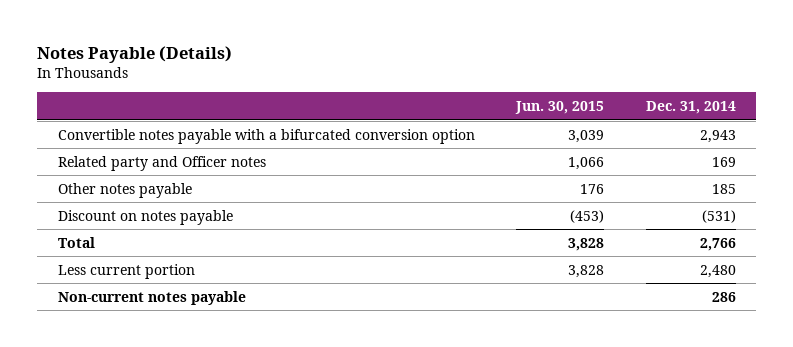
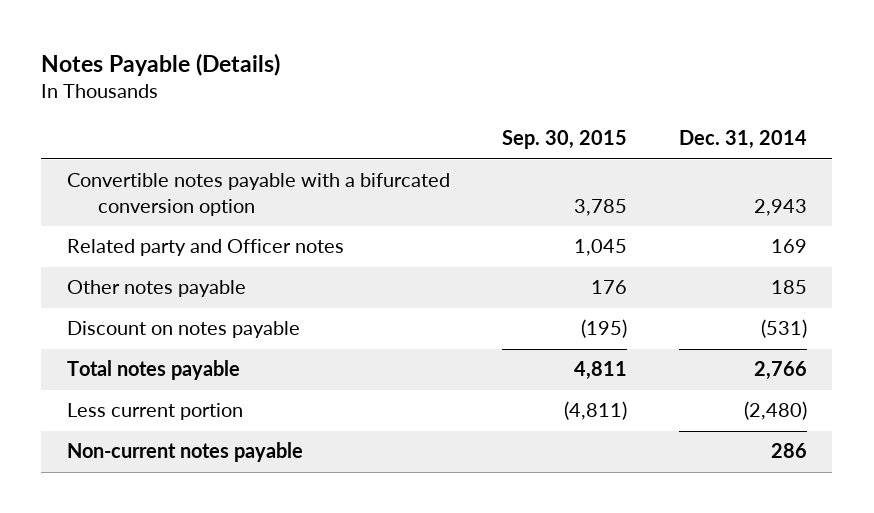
[515,101,605,115] Jun. 30, 2015 -> none
none -> [501,130,627,150] Sep. 30, 2015
[57,236,95,248] Total -> [67,360,241,381] Total notes payable
[699,264,736,278] 2,480 -> [743,401,807,421] (2,480)

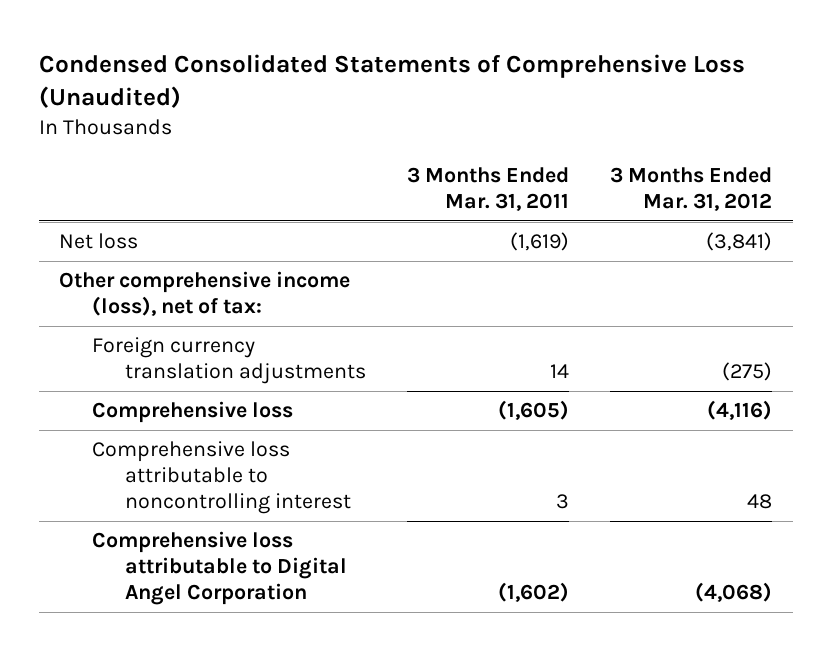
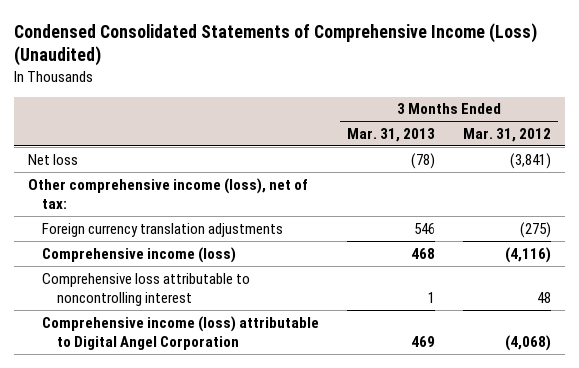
[38,53,745,109] Condensed Consolidated Statements of Comprehensive Loss (Unaudited) -> [14,22,538,67] Condensed Consolidated Statements of Comprehensive Income (Loss) (Unaudited)
[407,167,570,211] 3 Months Ended Mar. 31, 2011 -> none
none -> [347,127,436,142] Mar. 31, 2013
[92,401,294,424] Comprehensive loss -> [42,246,237,263] Comprehensive income (loss)
[92,531,348,606] Comprehensive loss attributable to Digital Angel Corporation -> [42,315,320,350] Comprehensive income (loss) attributable to Digital Angel Corporation

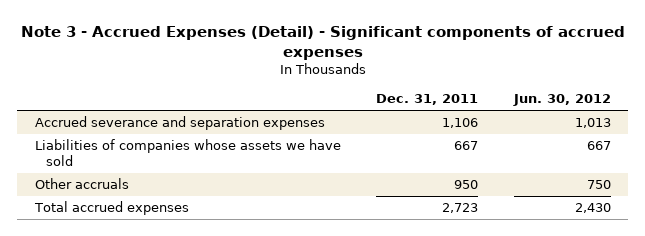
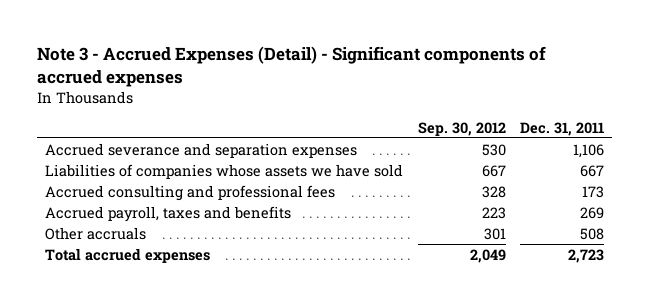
[512,94,611,107] Jun. 30, 2012 -> none
none -> [417,121,506,136] Sep. 30, 2012
none -> [44,184,335,201] Accrued consulting and professional fees
none -> [44,205,291,222] Accrued payroll, taxes and benefits
[454,180,479,190] 950 -> [580,227,605,240] 508

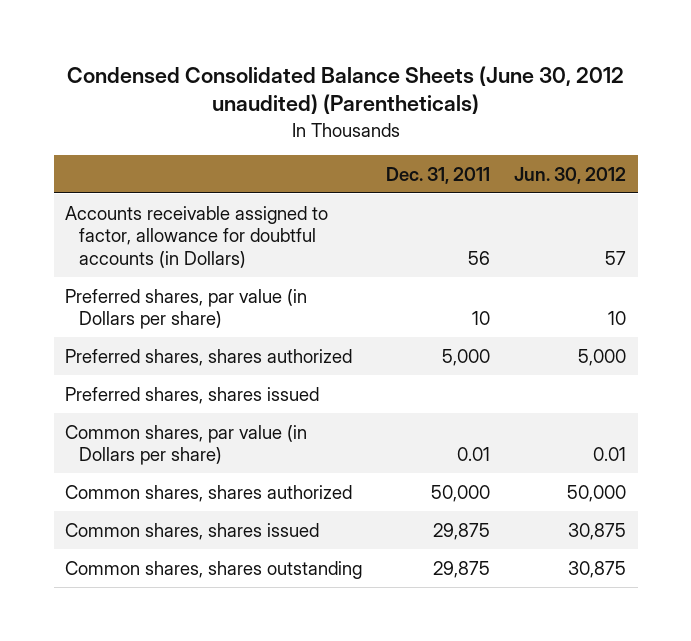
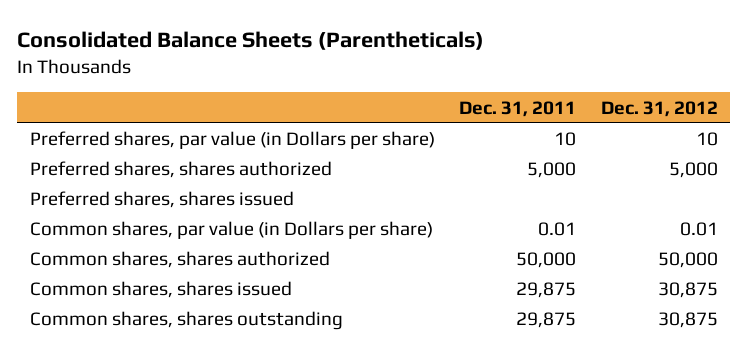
[66,65,624,115] Condensed Consolidated Balance Sheets (June 30, 2012 unaudited) (Parentheticals) -> [17,31,485,51] Consolidated Balance Sheets (Parentheticals)
[513,166,626,184] Jun. 30, 2012 -> none
none -> [601,100,719,117] Dec. 31, 2012
[65,205,329,268] Accounts receivable assigned to factor, allowance for doubtful accounts (in Dollars) -> none

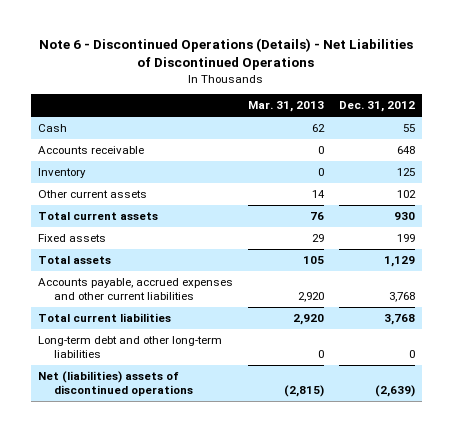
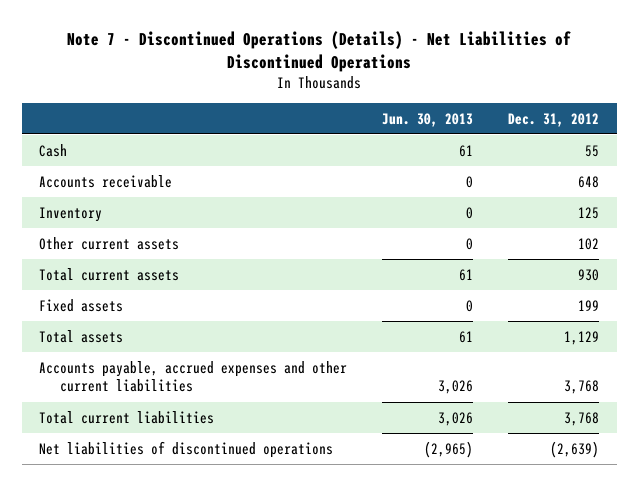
[39,38,414,71] Note 6 - Discontinued Operations (Details) - Net Liabilities of Discontinued Operations -> [67,30,572,72] Note 7 - Discontinued Operations (Details) - Net Liabilities of Discontinued Operations
[247,101,324,113] Mar. 31, 2013 -> none
none -> [382,112,474,127] Jun. 30, 2013
[38,335,223,358] Long-term debt and other long-term liabilities -> none
[38,370,194,396] Net (liabilities) assets of discontinued operations -> [39,440,334,458] Net liabilities of discontinued operations

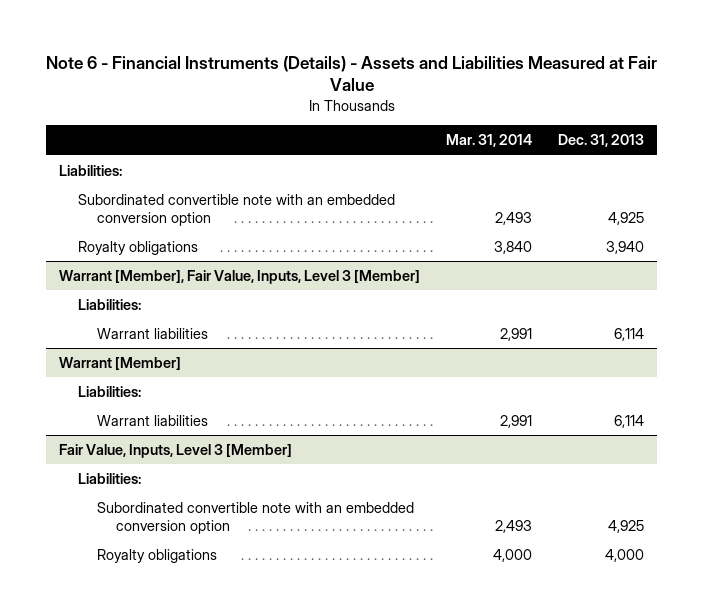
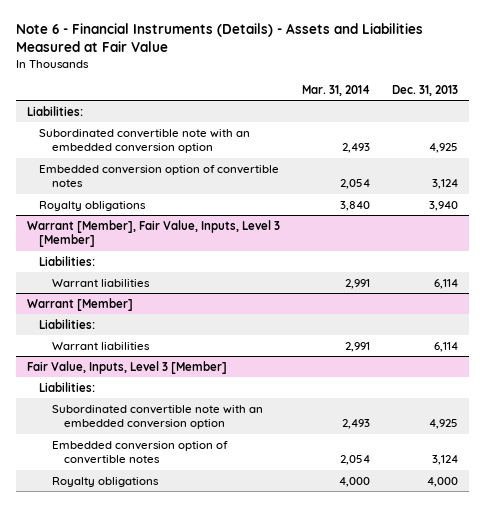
none -> [39,164,280,188] Embedded conversion option of convertible notes
none -> [51,440,228,465] Embedded conversion option of convertible notes

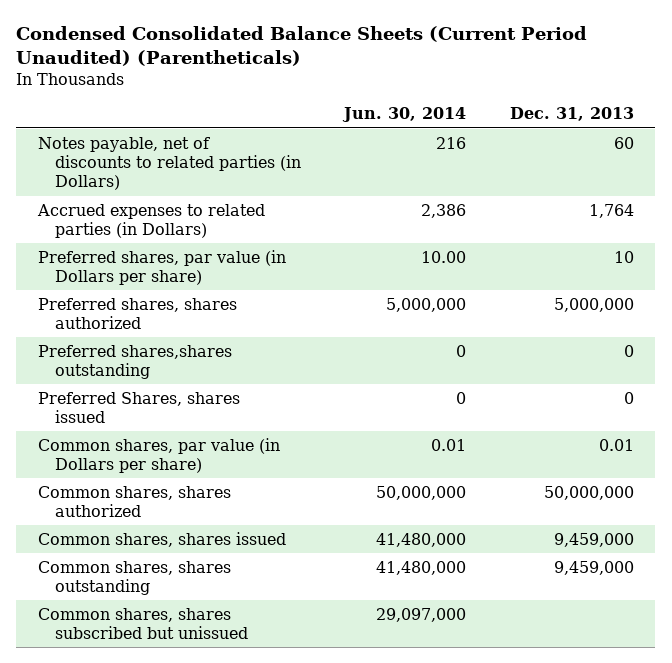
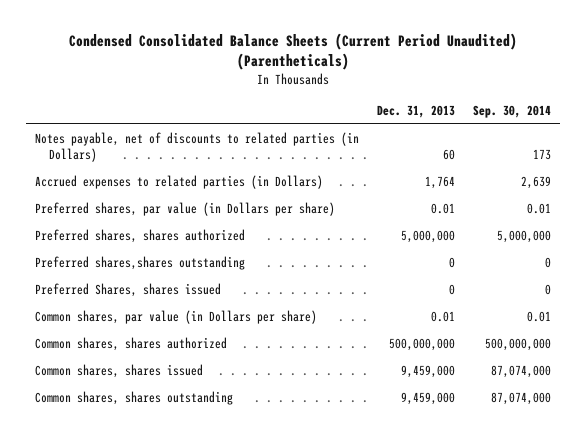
[342,107,467,123] Jun. 30, 2014 -> none
none -> [473,104,552,118] Sep. 30, 2014
[613,250,634,263] 10 -> [431,202,456,214] 0.01
[543,485,634,500] 50,000,000 -> [389,337,456,351] 500,000,000
[38,607,249,639] Common shares, shares subscribed but unissued -> none

